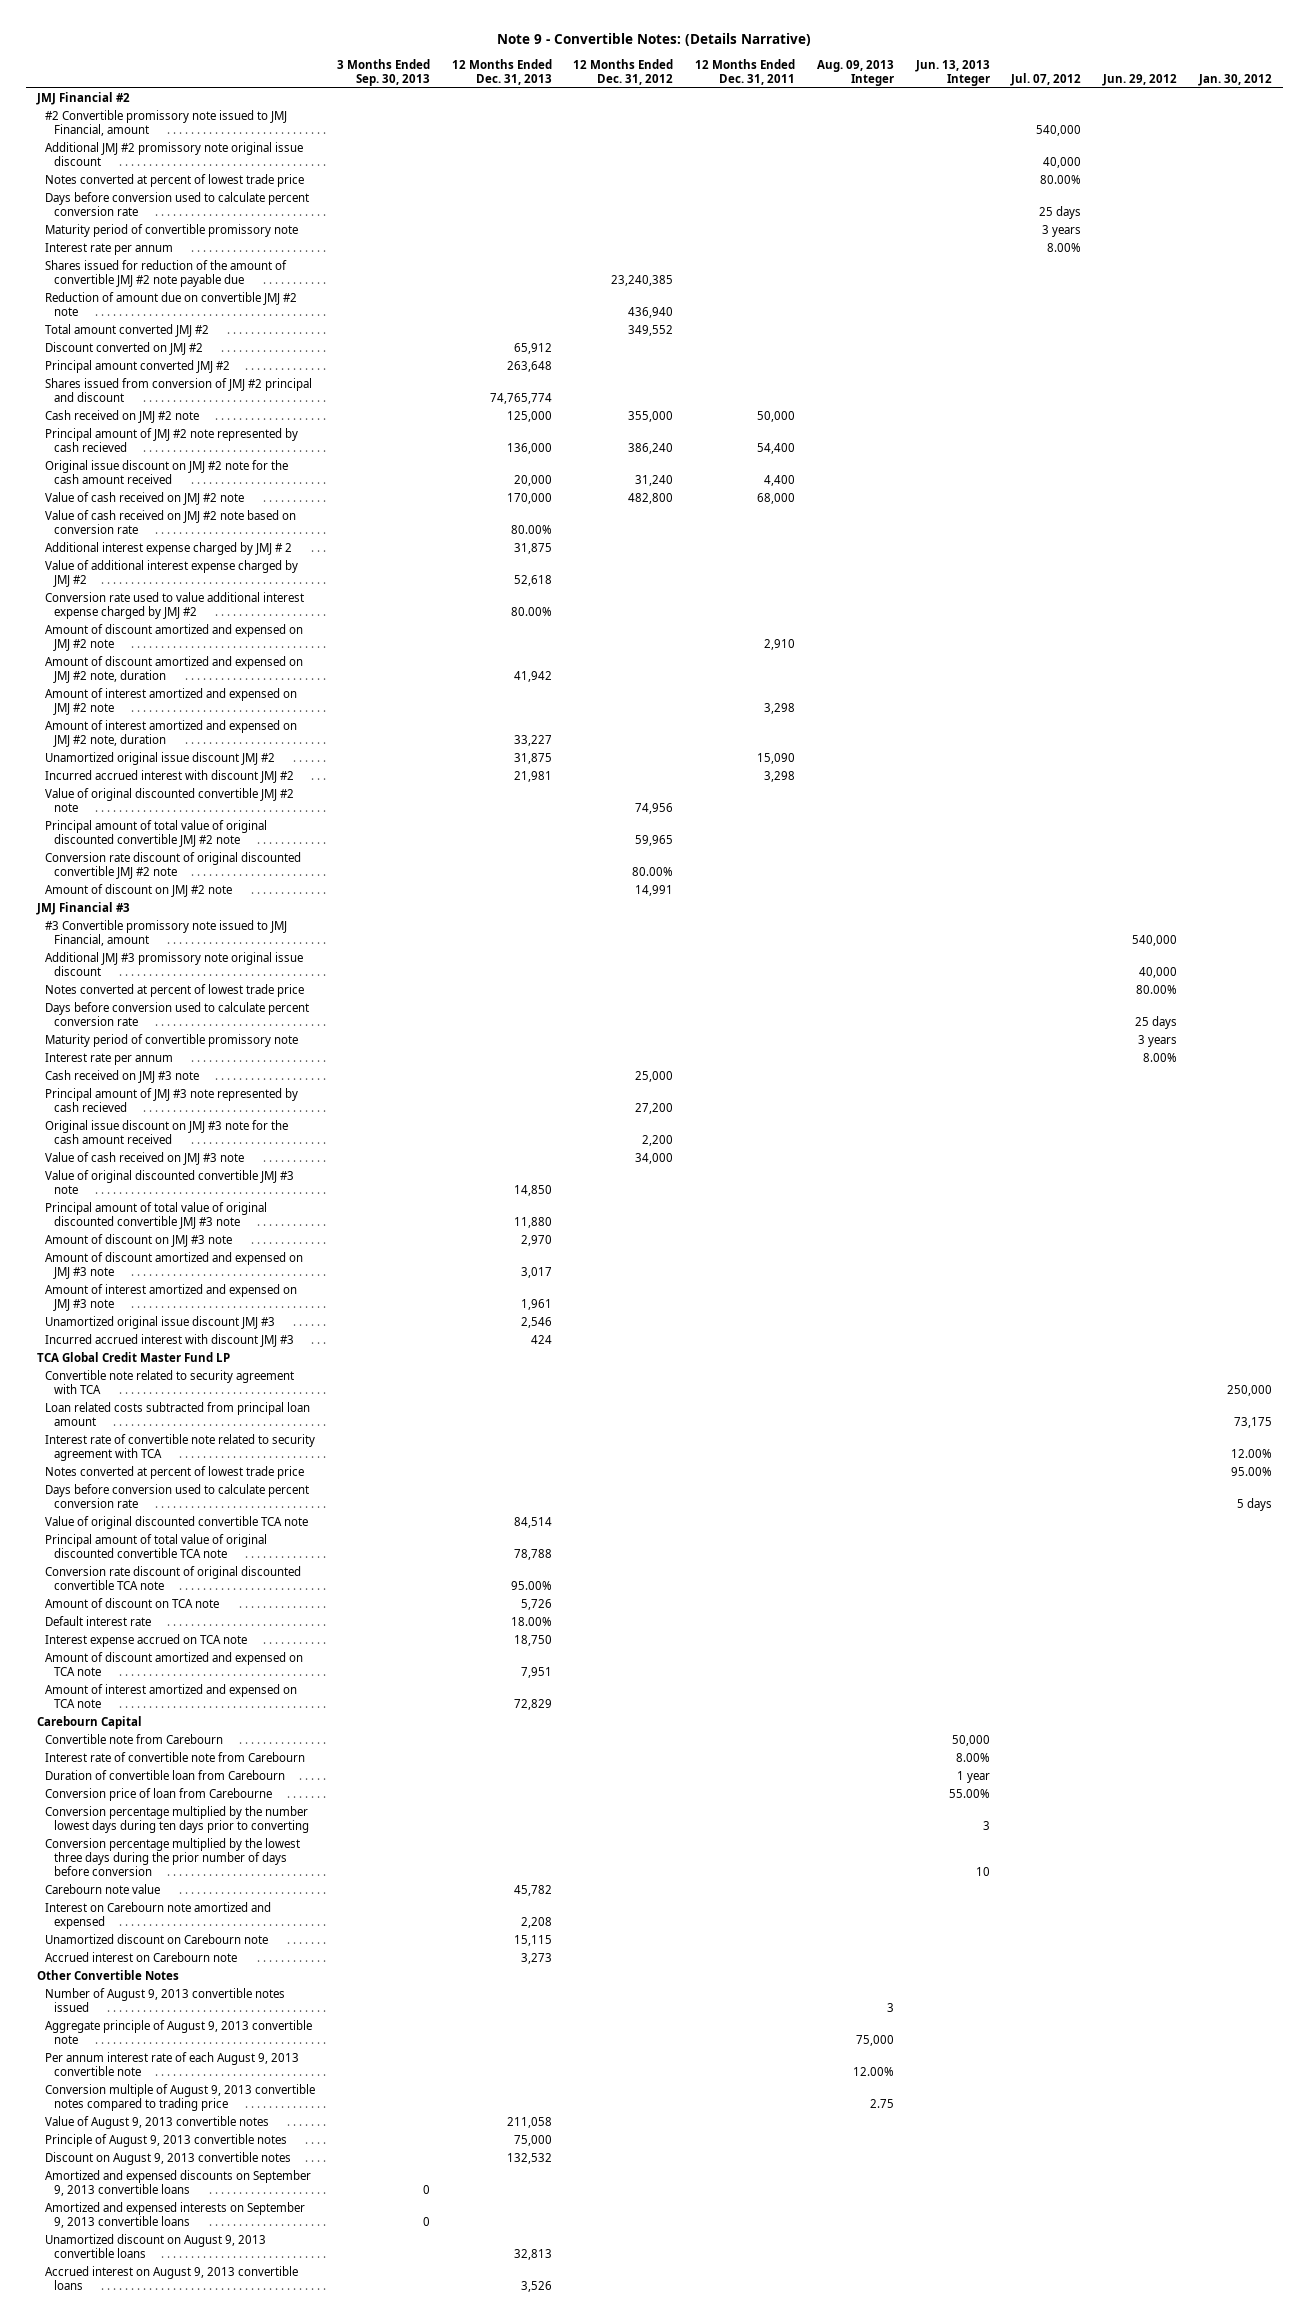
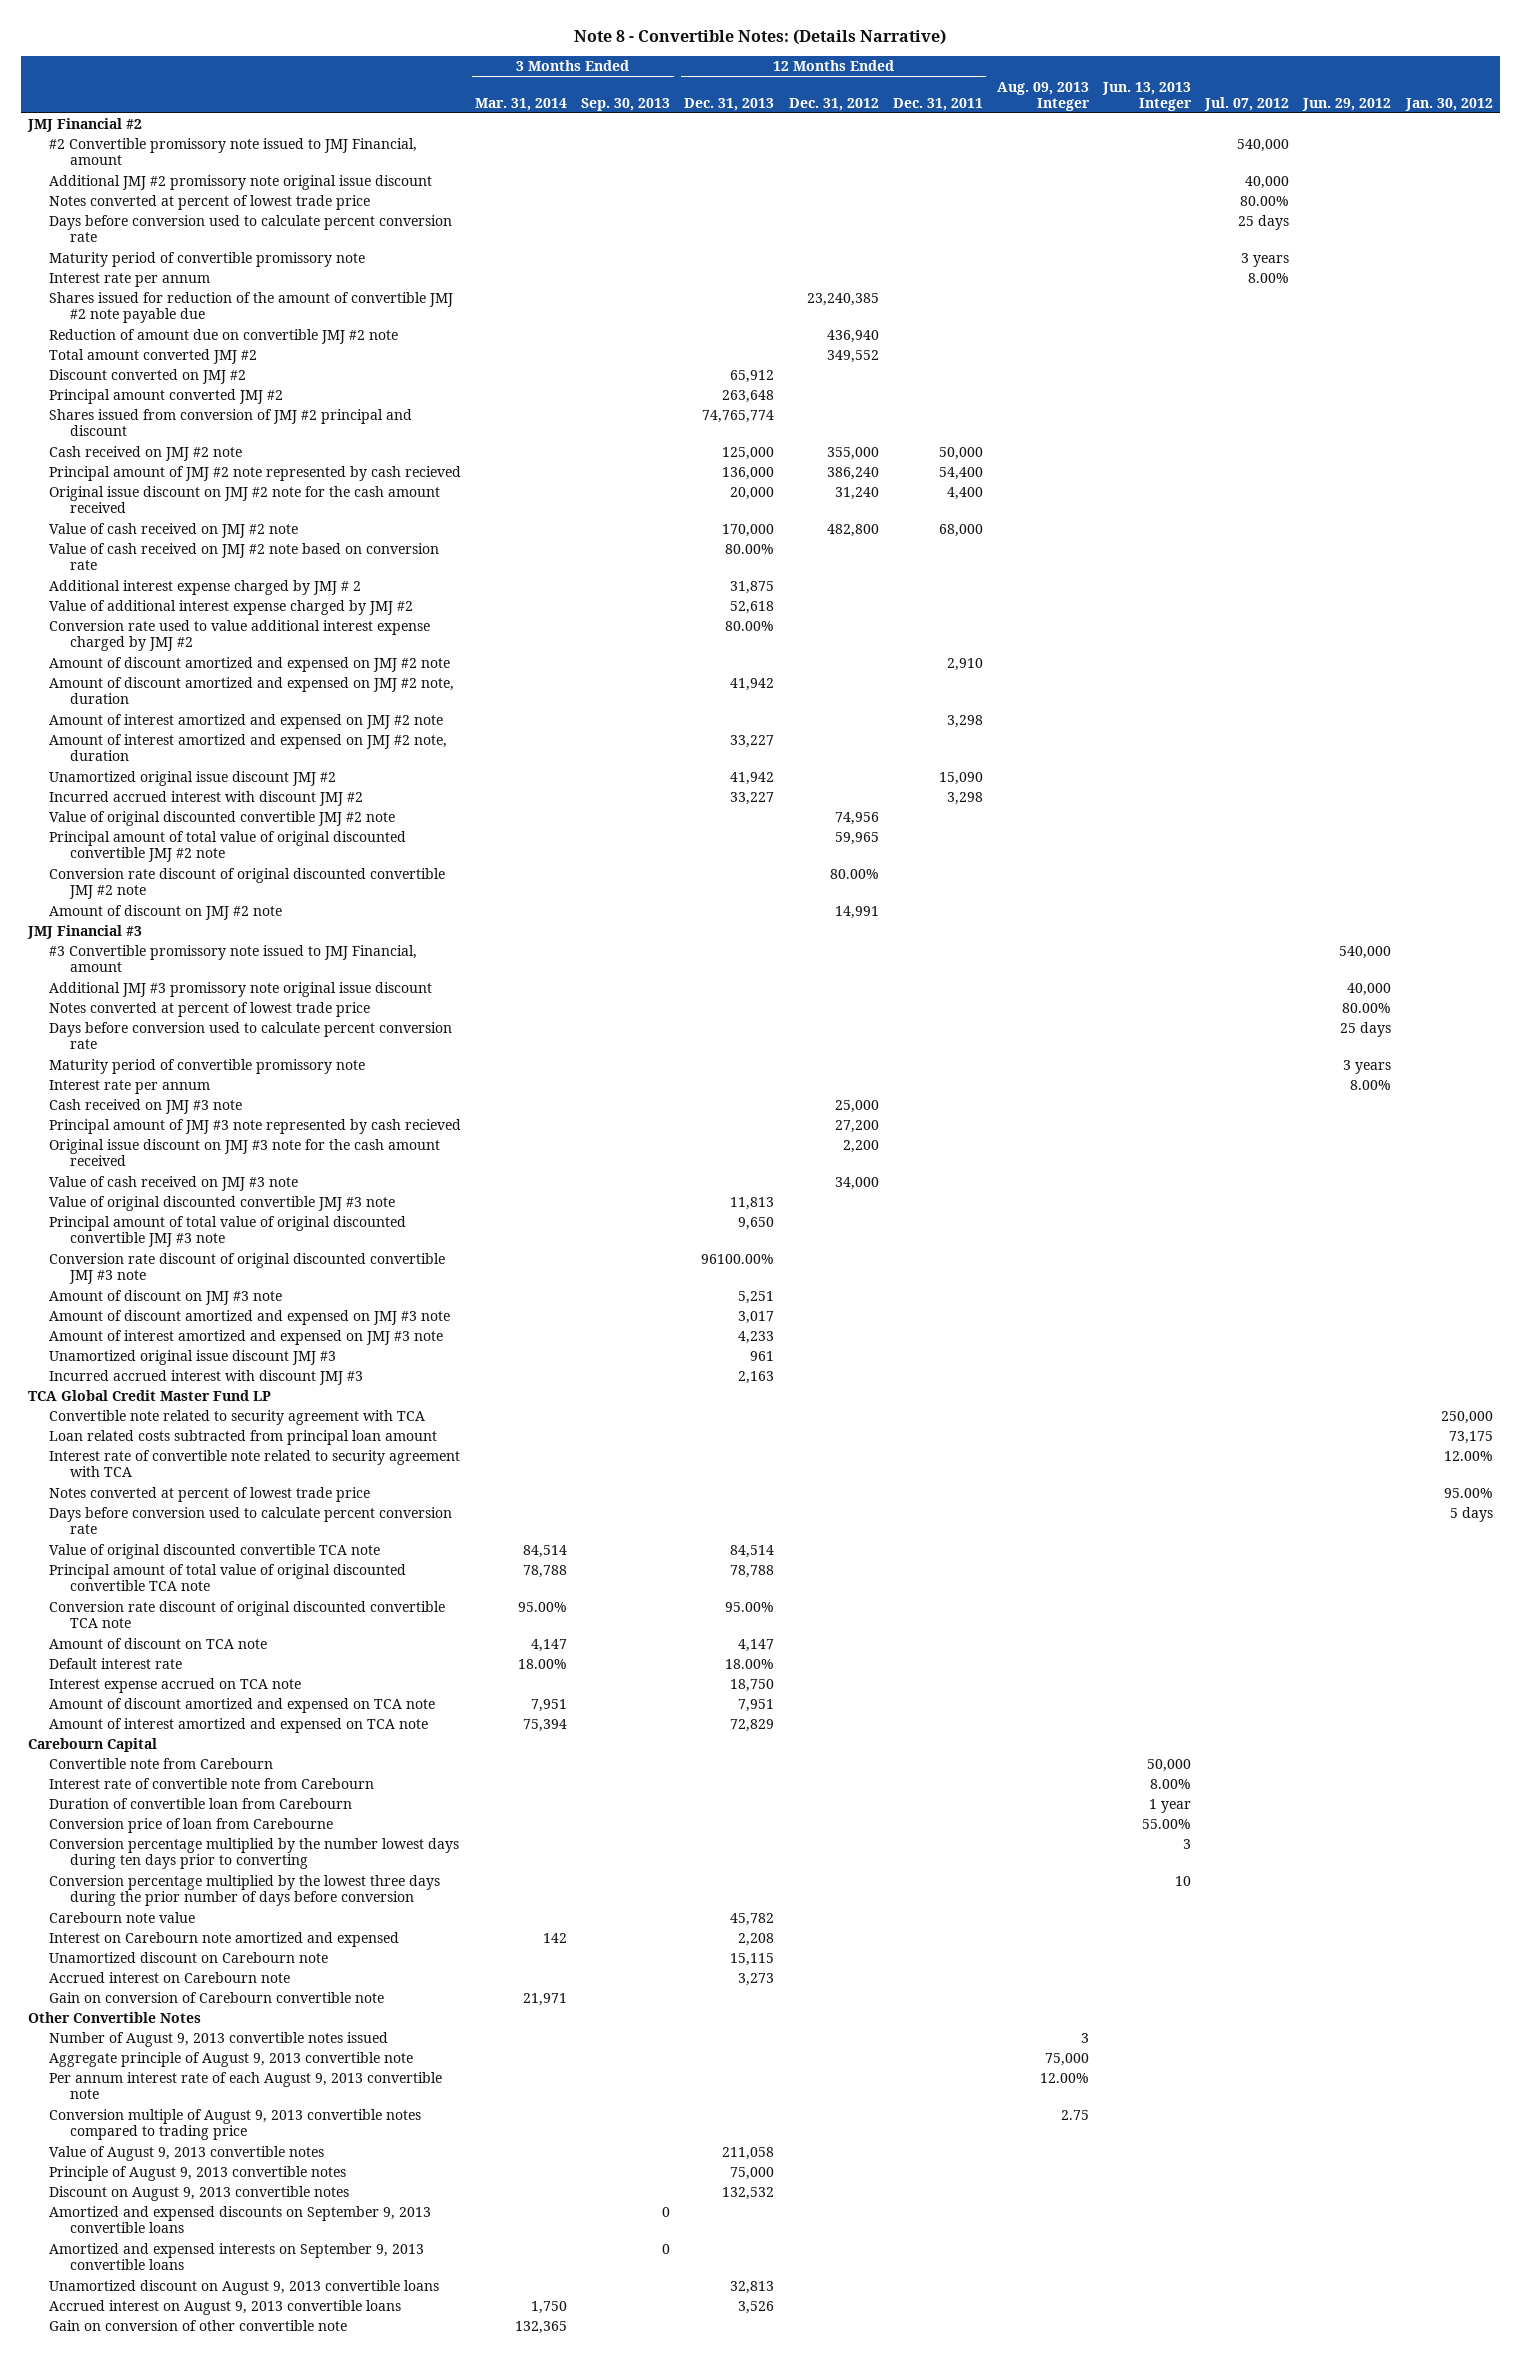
[497,33,812,47] Note 9 - Convertible Notes: (Details Narrative) -> [574,29,947,46] Note 8 - Convertible Notes: (Details Narrative)
none -> [475,97,568,111] Mar. 31, 2014
[513,753,552,765] 31,875 -> [730,772,775,786] 41,942
[513,771,552,783] 21,981 -> [730,792,775,806] 33,227
[513,1185,552,1197] 14,850 -> [730,1197,775,1211] 11,813
[513,1217,552,1229] 11,880 -> [738,1217,775,1231] 9,650
none -> [48,1253,445,1285] Conversion rate discount of original discounted convertible JMJ #3 note
[520,1235,552,1247] 2,970 -> [738,1291,775,1305] 5,251
[520,1299,552,1311] 1,961 -> [738,1331,775,1345] 4,233
[520,1317,552,1329] 2,546 -> [750,1351,775,1362] 961
[530,1335,552,1345] 424 -> [738,1371,775,1385] 2,163
[520,1599,552,1611] 5,726 -> [738,1639,775,1653] 4,147
none -> [48,1992,384,2004] Gain on conversion of Carebourn convertible note
none -> [48,2320,347,2332] Gain on conversion of other convertible note

